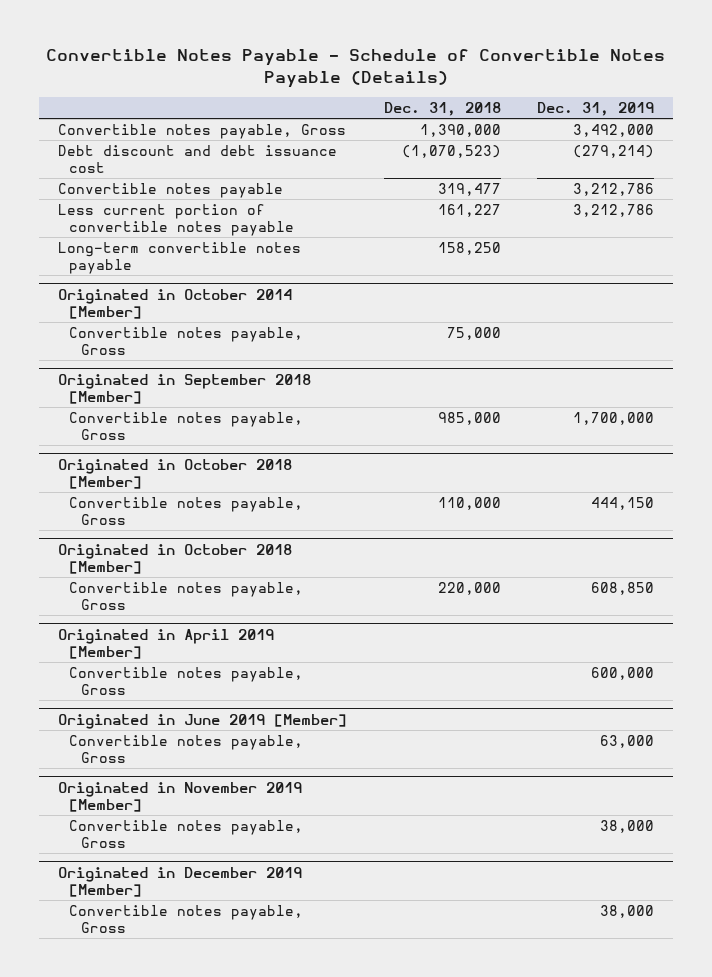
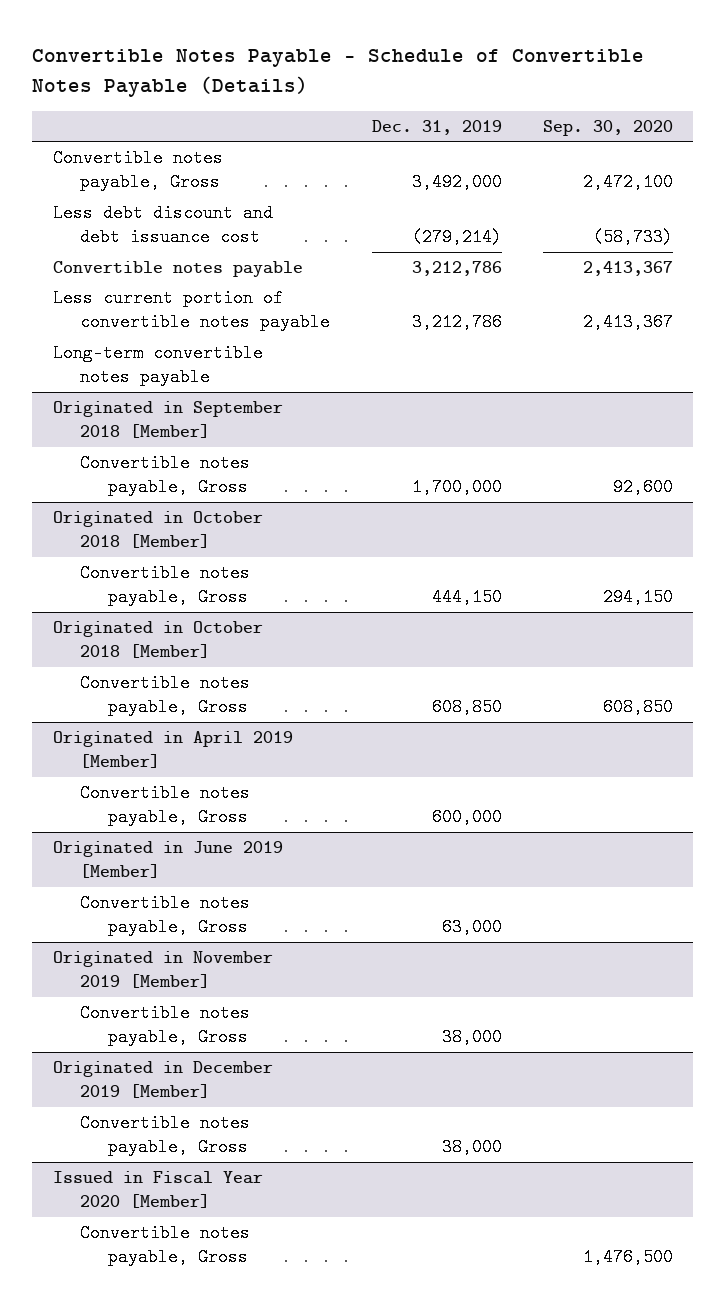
[383,101,501,116] Dec. 31, 2018 -> none
none -> [542,120,673,137] Sep. 30, 2020
[57,144,337,174] Debt discount and debt issuance cost -> [52,203,273,247] Less debt discount and debt issuance cost
[57,288,292,319] Originated in October 2014 [Member] -> none
[69,326,304,356] Convertible notes payable, Gross -> none
none -> [52,1170,263,1209] Issued in Fiscal Year 2020 [Member]
none -> [80,1223,251,1267] Convertible notes payable, Gross

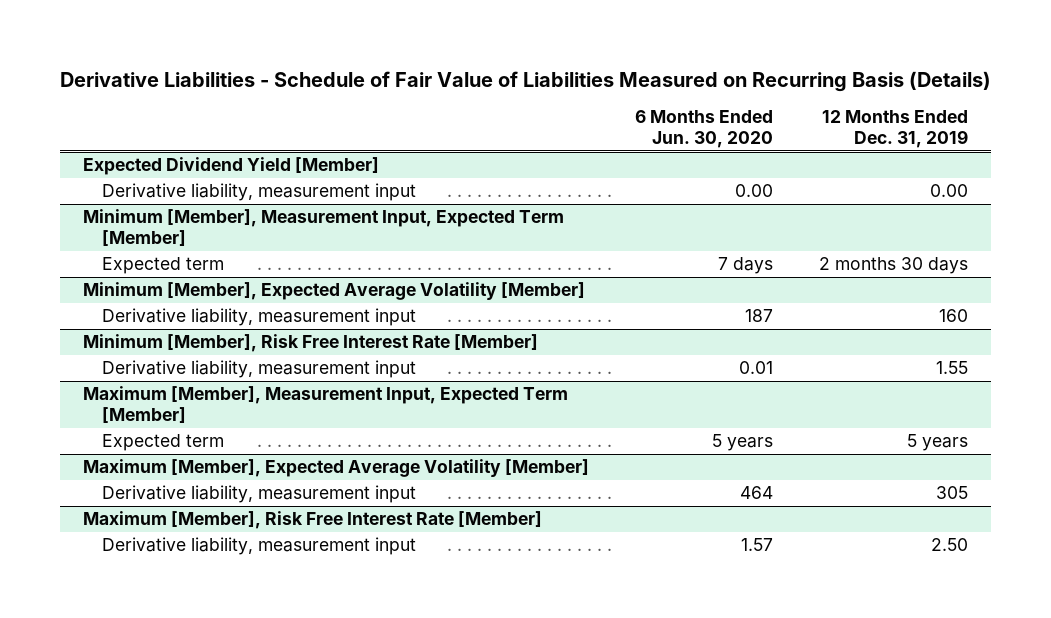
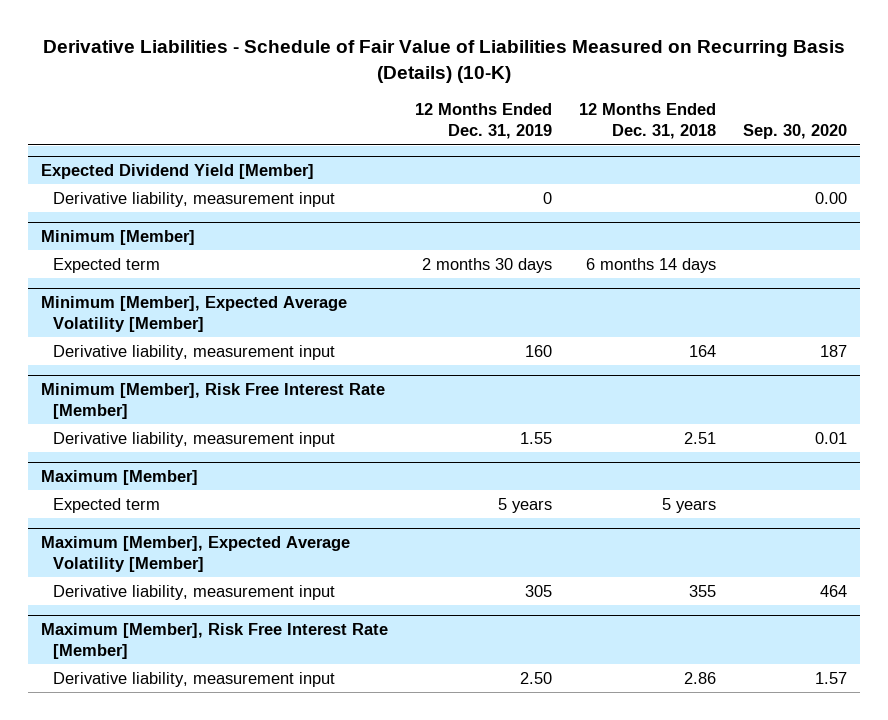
[59,70,991,92] Derivative Liabilities - Schedule of Fair Value of Liabilities Measured on Recurring Basis (Details) -> [43,40,846,84] Derivative Liabilities - Schedule of Fair Value of Liabilities Measured on Recurring Basis (Details) (10-K)
[634,110,773,149] 6 Months Ended Jun. 30, 2020 -> none
none -> [578,103,716,140] 12 Months Ended Dec. 31, 2018
none -> [742,124,847,140] Sep. 30, 2020
[82,209,564,247] Minimum [Member], Measurement Input, Expected Term [Member] -> none
[930,184,969,198] 0.00 -> [543,191,553,204] 0
none -> [41,230,196,246] Minimum [Member]
[82,386,568,424] Maximum [Member], Measurement Input, Expected Term [Member] -> none
none -> [41,470,199,486] Maximum [Member]

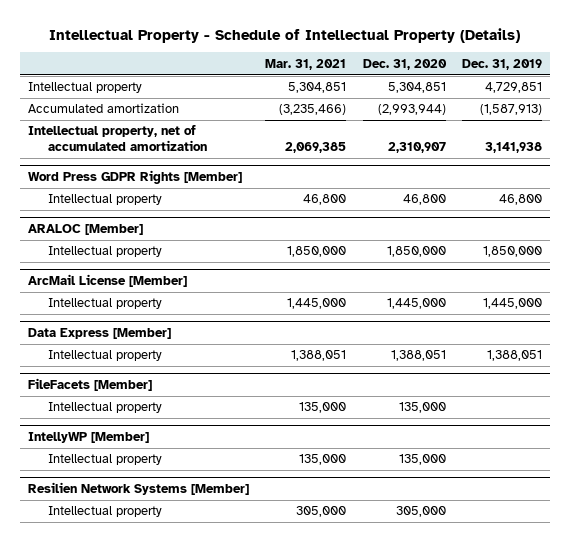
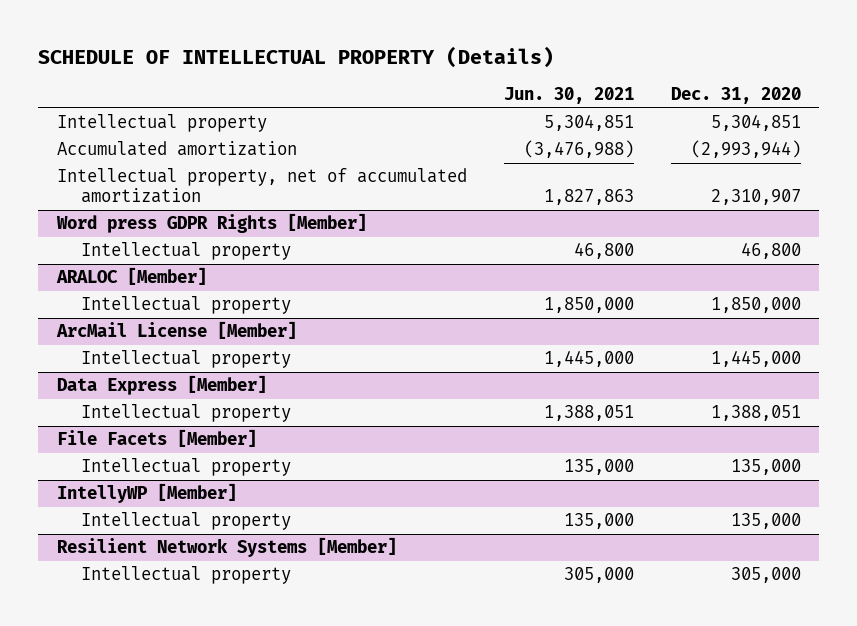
[48,27,520,43] Intellectual Property - Schedule of Intellectual Property (Details) -> [38,46,555,69] SCHEDULE OF INTELLECTUAL PROPERTY (Details)
[265,58,347,70] Mar. 31, 2021 -> none
[461,58,542,70] Dec. 31, 2019 -> none
none -> [503,87,634,105] Jun. 30, 2021
[28,170,243,185] Word Press GDPR Rights [Member] -> [55,213,367,234] Word press GDPR Rights [Member]
[28,378,153,392] FileFacets [Member] -> [56,429,257,448] File Facets [Member]
[28,482,250,496] Resilien Network Systems [Member] -> [56,537,397,558] Resilient Network Systems [Member]

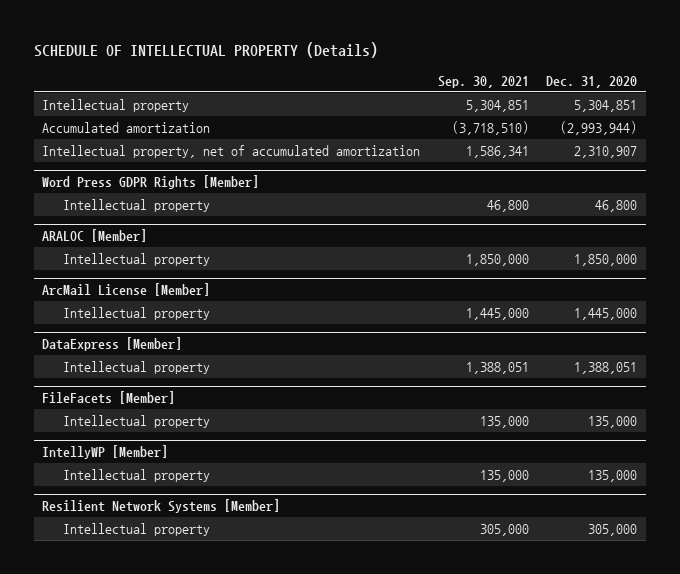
[503,87,634,105] Jun. 30, 2021 -> none
none -> [437,76,529,89] Sep. 30, 2021
[55,213,367,234] Word press GDPR Rights [Member] -> [42,175,260,190] Word Press GDPR Rights [Member]
[56,375,267,396] Data Express [Member] -> [42,337,183,352] DataExpress [Member]
[56,429,257,448] File Facets [Member] -> [42,391,176,405] FileFacets [Member]

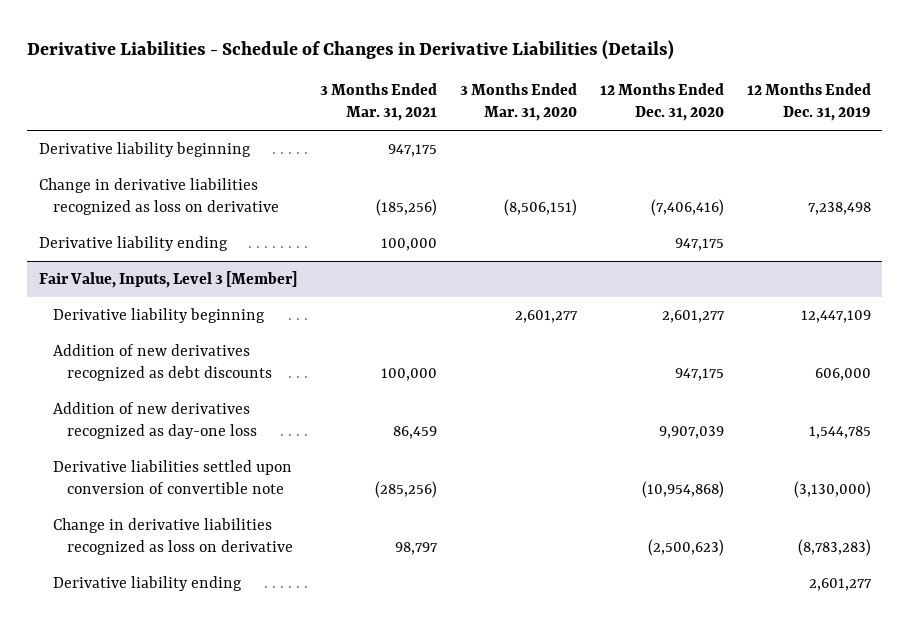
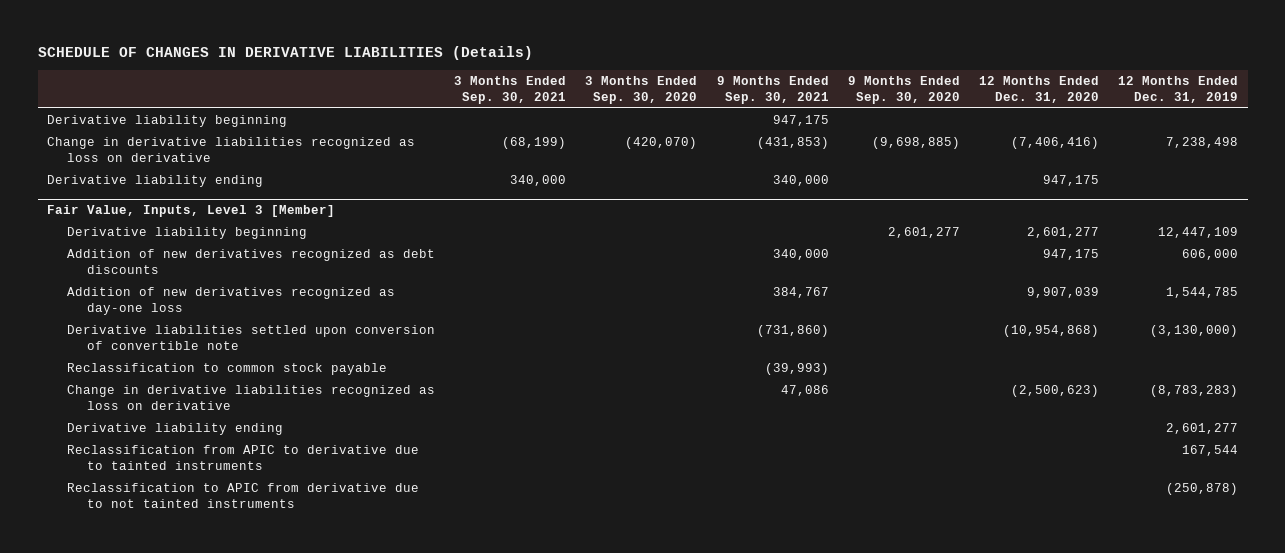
[27,39,675,60] Derivative Liabilities - Schedule of Changes in Derivative Liabilities (Details) -> [37,46,533,61] SCHEDULE OF CHANGES IN DERIVATIVE LIABILITIES (Details)
[319,83,437,122] 3 Months Ended Mar. 31, 2021 -> none
[459,83,577,122] 3 Months Ended Mar. 31, 2020 -> none
none -> [454,75,567,105] 3 Months Ended Sep. 30, 2021
none -> [585,75,698,105] 3 Months Ended Sep. 30, 2020
none -> [716,75,829,105] 9 Months Ended Sep. 30, 2021
none -> [847,75,960,105] 9 Months Ended Sep. 30, 2020
none -> [67,363,388,376] Reclassification to common stock payable
none -> [67,445,420,471] Reclassification from APIC to derivative due to tainted instruments
none -> [67,483,420,509] Reclassification to APIC from derivative due to not tainted instruments

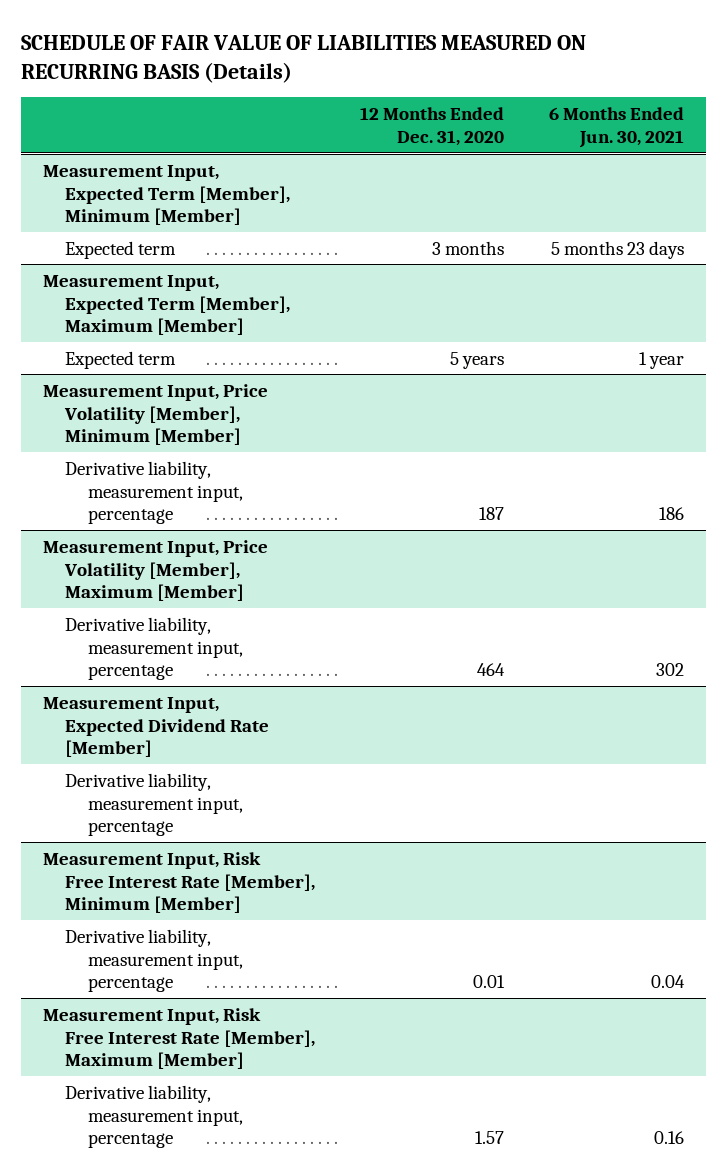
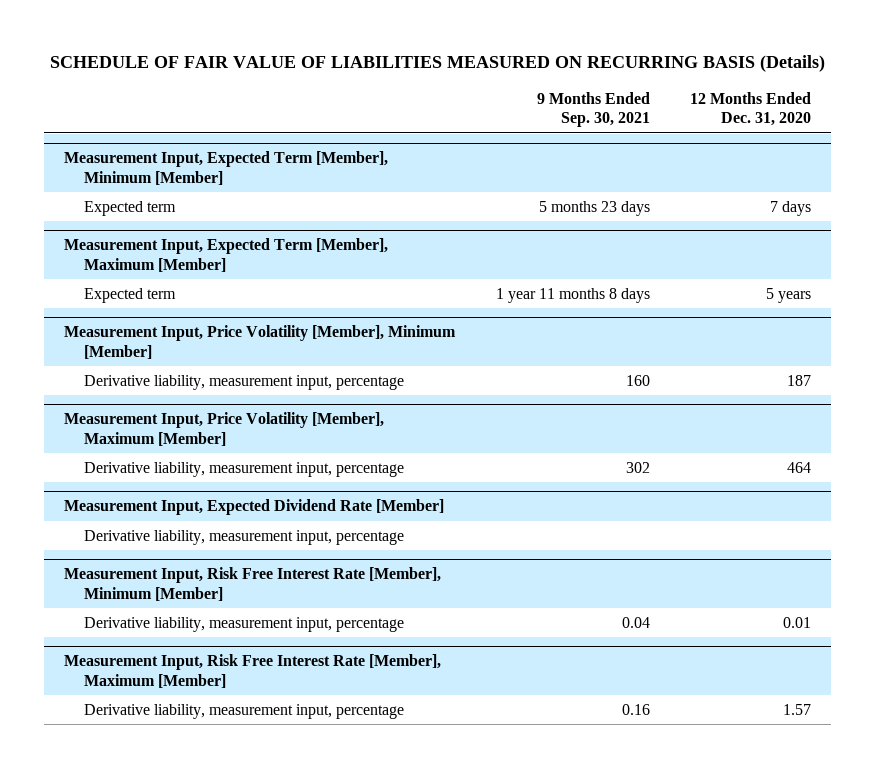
[548,106,684,148] 6 Months Ended Jun. 30, 2021 -> none
none -> [536,91,650,128] 9 Months Ended Sep. 30, 2021
[432,240,505,255] 3 months -> [770,200,812,216] 7 days

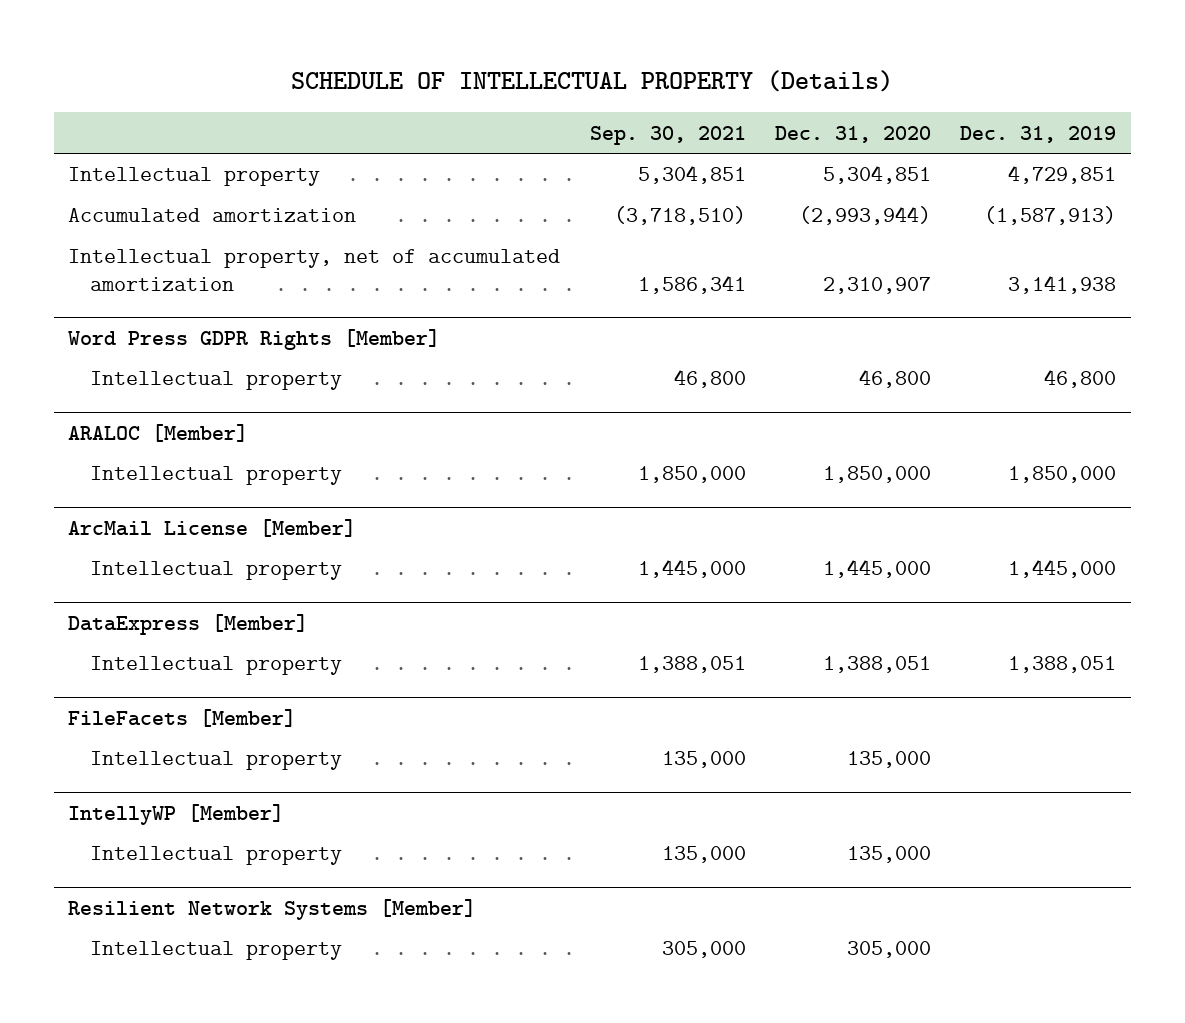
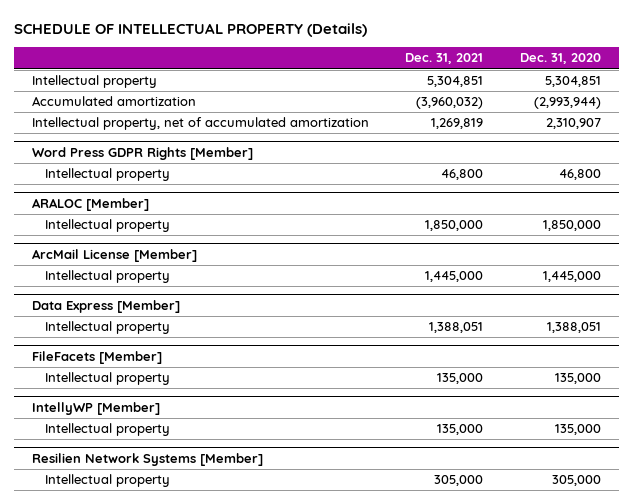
[589,125,746,145] Sep. 30, 2021 -> none
[960,125,1117,143] Dec. 31, 2019 -> none
none -> [405,53,484,65] Dec. 31, 2021
[68,613,309,635] DataExpress [Member] -> [31,299,180,313] Data Express [Member]
[68,898,477,920] Resilient Network Systems [Member] -> [31,452,263,466] Resilien Network Systems [Member]

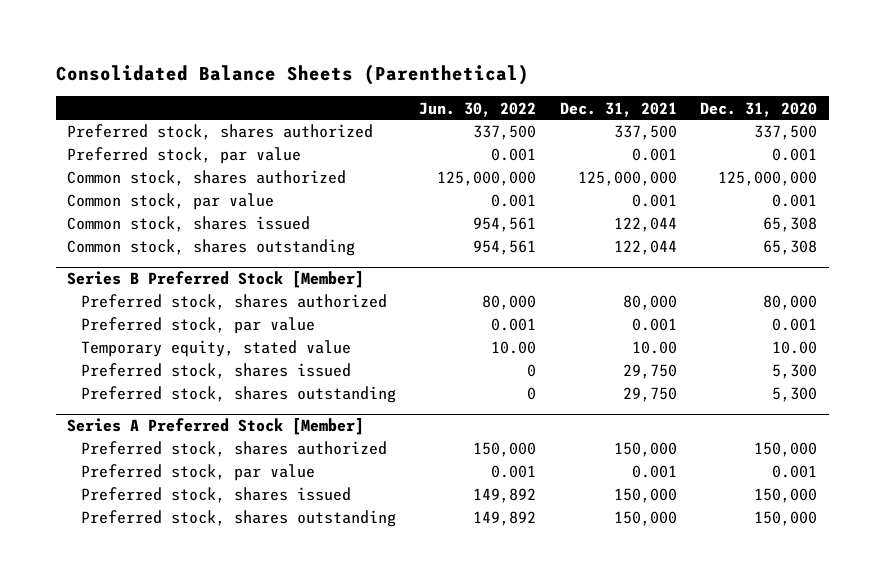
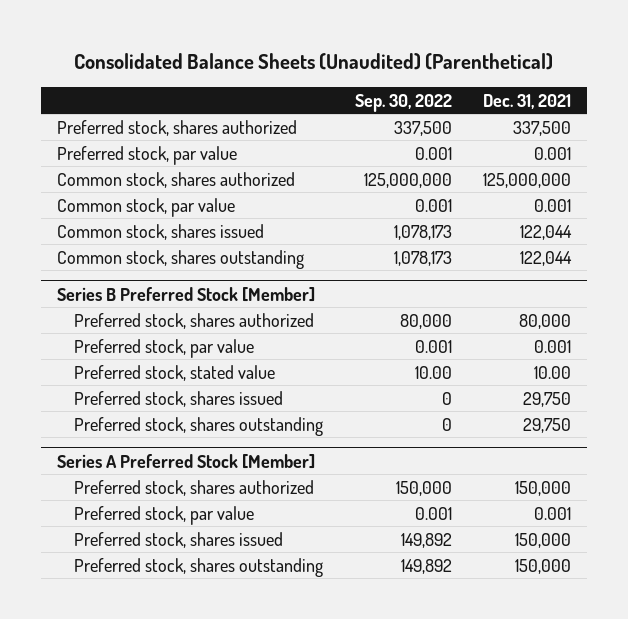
[55,64,529,86] Consolidated Balance Sheets (Parenthetical) -> [74,53,554,71] Consolidated Balance Sheets (Unaudited) (Parenthetical)
[419,101,537,117] Jun. 30, 2022 -> none
[700,101,818,117] Dec. 31, 2020 -> none
none -> [354,93,452,112] Sep. 30, 2022
[80,340,351,358] Temporary equity, stated value -> none
none -> [74,364,276,381] Preferred stock, stated value

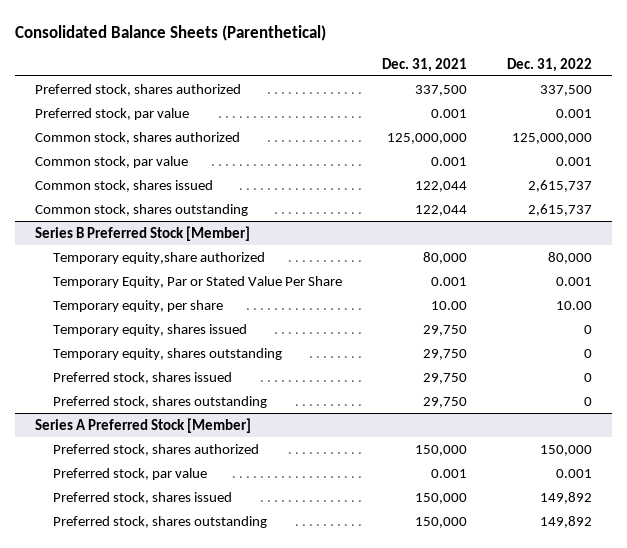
[74,53,554,71] Consolidated Balance Sheets (Unaudited) (Parenthetical) -> [14,24,326,41] Consolidated Balance Sheets (Parenthetical)
[354,93,452,112] Sep. 30, 2022 -> none
none -> [507,57,593,72] Dec. 31, 2022
[74,312,315,329] Preferred stock, shares authorized -> none
[74,338,255,358] Preferred stock, par value -> none
none -> [53,251,266,264] Temporary equity,share authorized
none -> [53,275,343,288] Temporary Equity, Par or Stated Value Per Share
[74,364,276,381] Preferred stock, stated value -> [53,299,224,312] Temporary equity, per share
none -> [53,323,248,336] Temporary equity, shares issued
none -> [53,347,283,360] Temporary equity, shares outstanding

